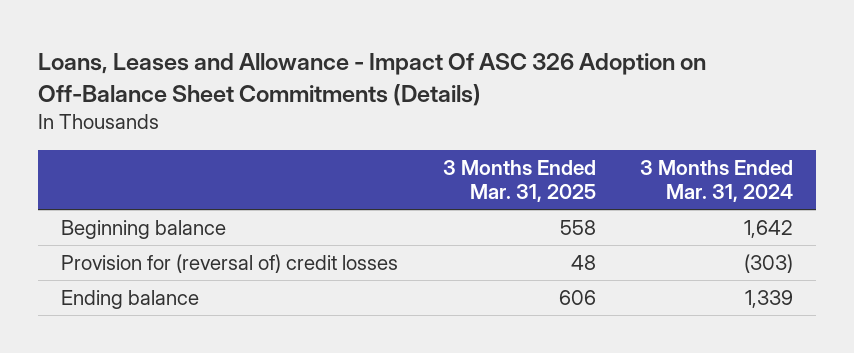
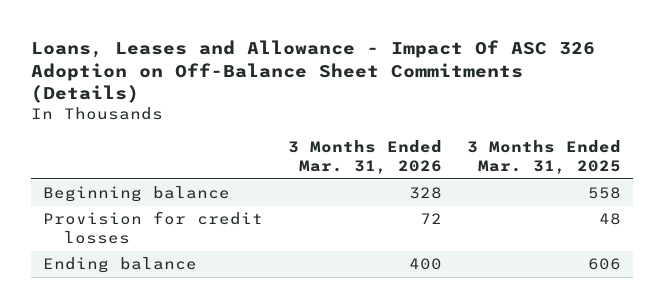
[640,159,794,203] 3 Months Ended Mar. 31, 2024 -> none
none -> [287,140,442,174] 3 Months Ended Mar. 31, 2026
[60,253,398,273] Provision for (reversal of) credit losses -> [43,211,264,244] Provision for credit losses

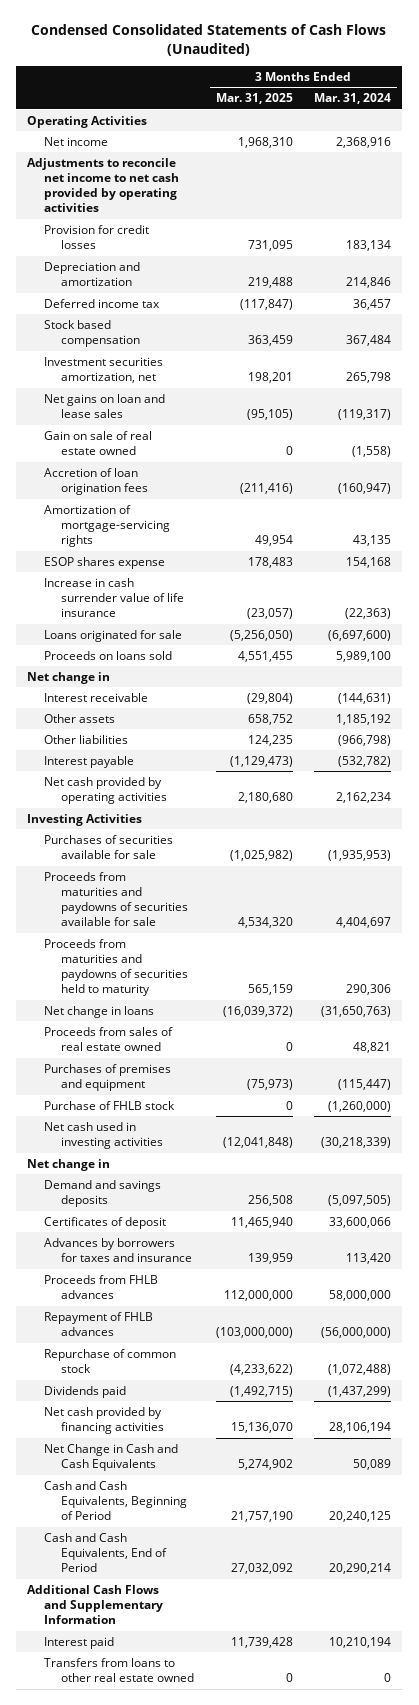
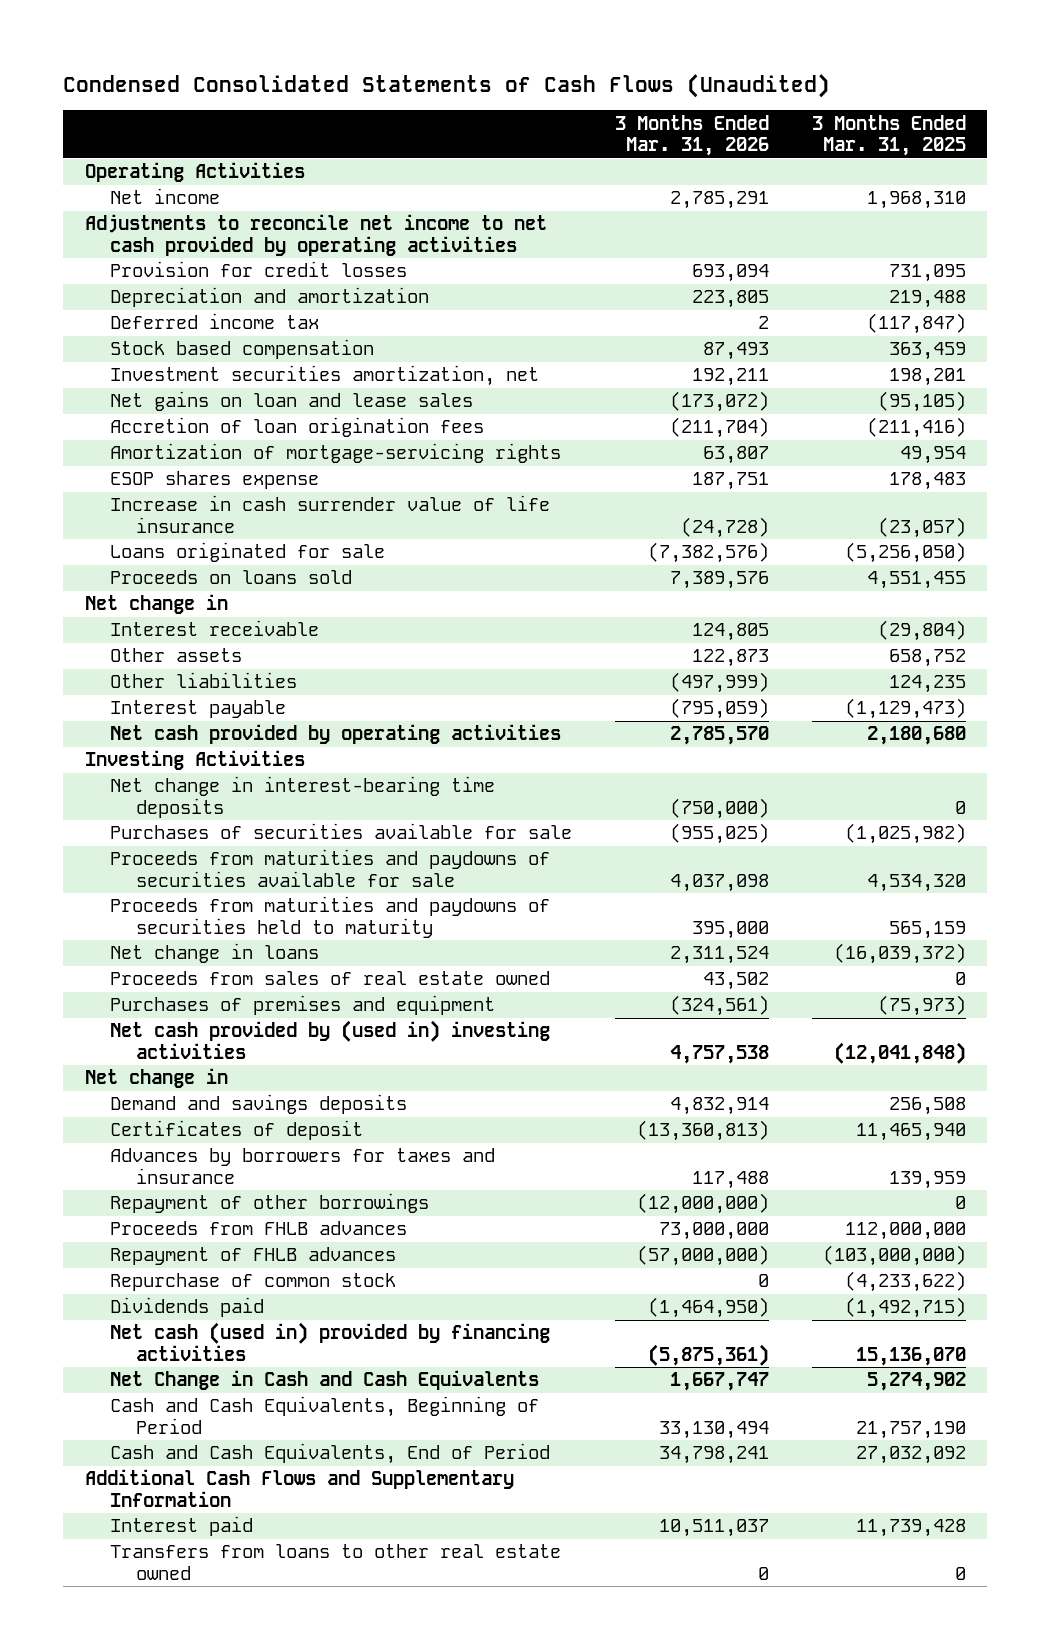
[314,93,392,105] Mar. 31, 2024 -> none
none -> [615,114,770,157] 3 Months Ended Mar. 31, 2026
[44,431,153,456] Gain on sale of real estate owned -> none
none -> [110,776,496,818] Net change in interest-bearing time deposits
[44,1101,176,1111] Purchase of FHLB stock -> none
[44,1122,163,1150] Net cash used in investing activities -> [110,1020,551,1059] Net cash provided by (used in) investing activities
none -> [110,1193,430,1214] Repayment of other borrowings
[44,1407,164,1435] Net cash provided by financing activities -> [110,1322,551,1361] Net cash (used in) provided by financing activities

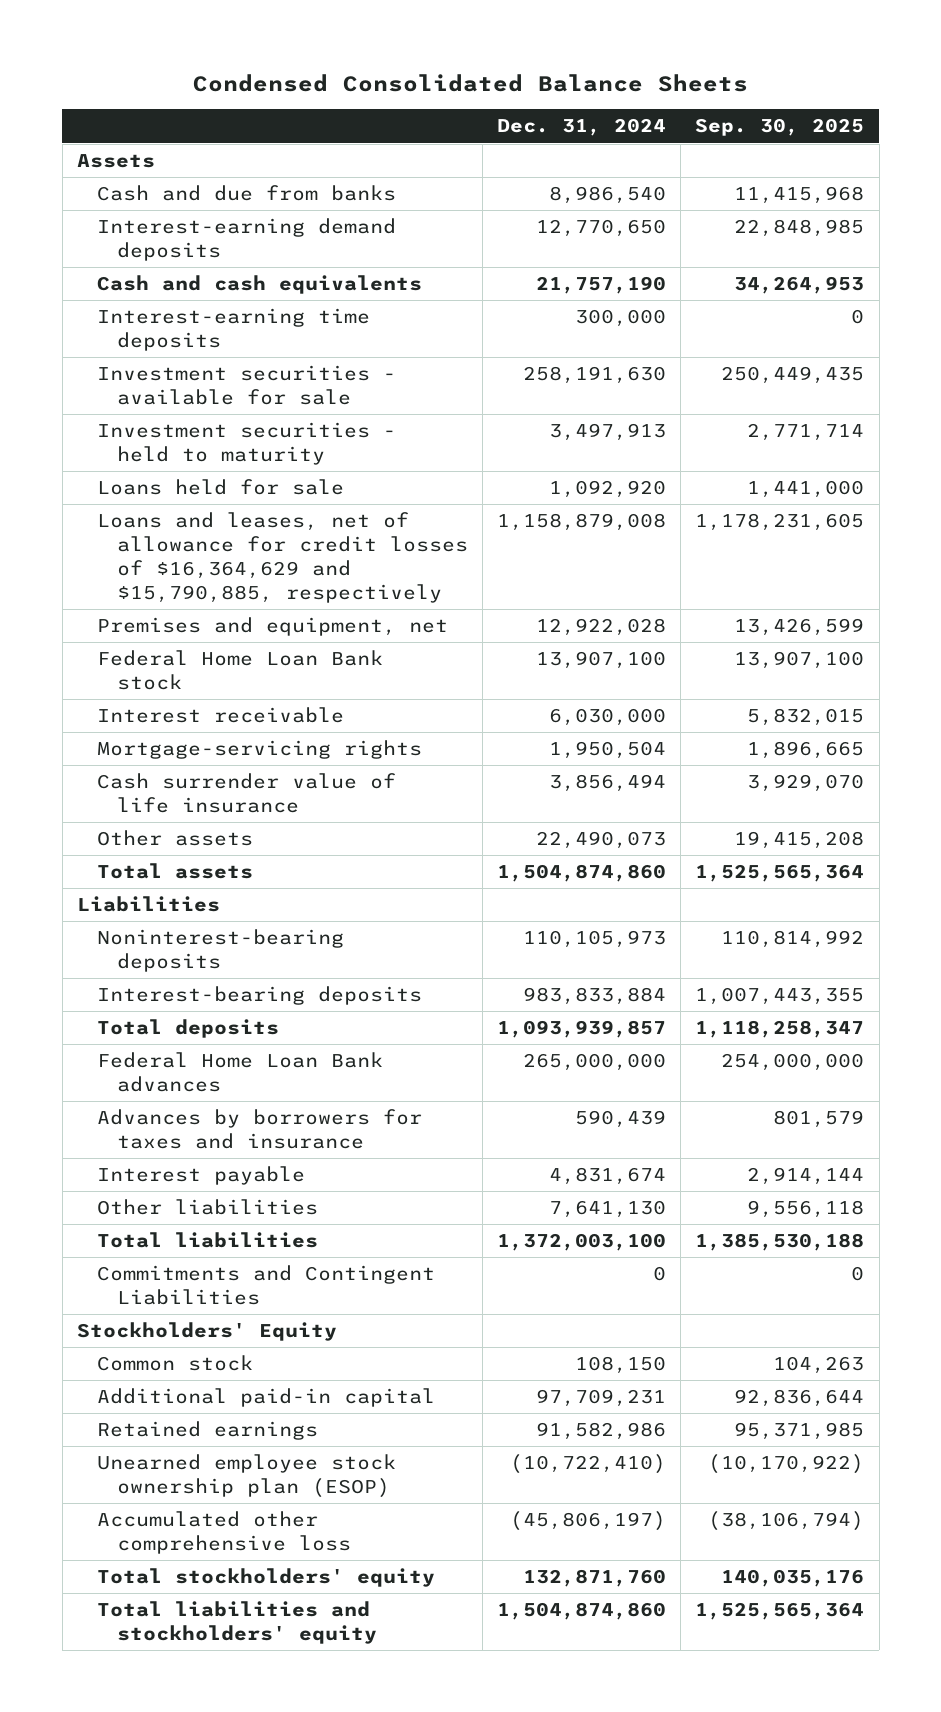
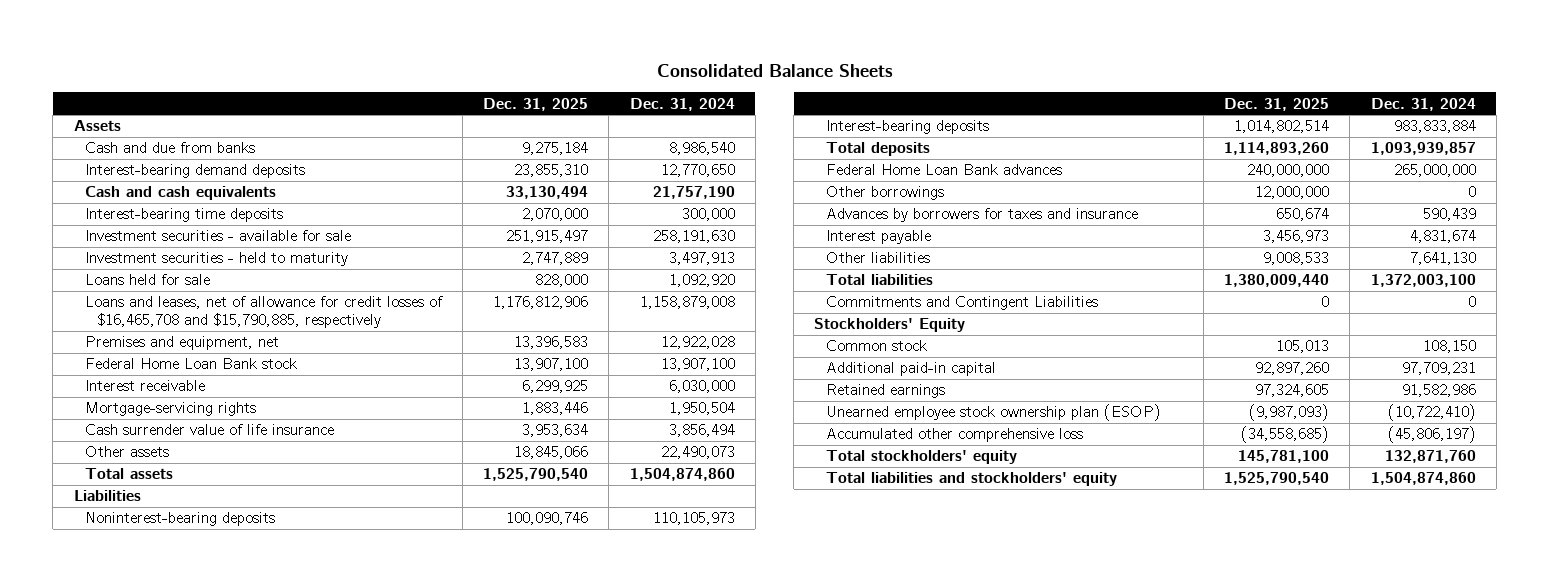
[192,73,748,92] Condensed Consolidated Balance Sheets -> [656,63,893,77] Consolidated Balance Sheets
[695,118,865,137] Sep. 30, 2025 -> none
none -> [483,97,589,111] Dec. 31, 2025
[96,218,396,261] Interest-earning demand deposits -> [85,164,306,179] Interest-bearing demand deposits
[96,308,370,351] Interest-earning time deposits -> [85,208,284,223] Interest-bearing time deposits
[96,512,468,603] Loans and leases, net of allowance for credit losses of $16,364,629 and $15,790,885, respectively -> [85,296,444,329] Loans and leases, net of allowance for credit losses of $16,465,708 and $15,790,885, respectively
none -> [826,186,945,201] Other borrowings

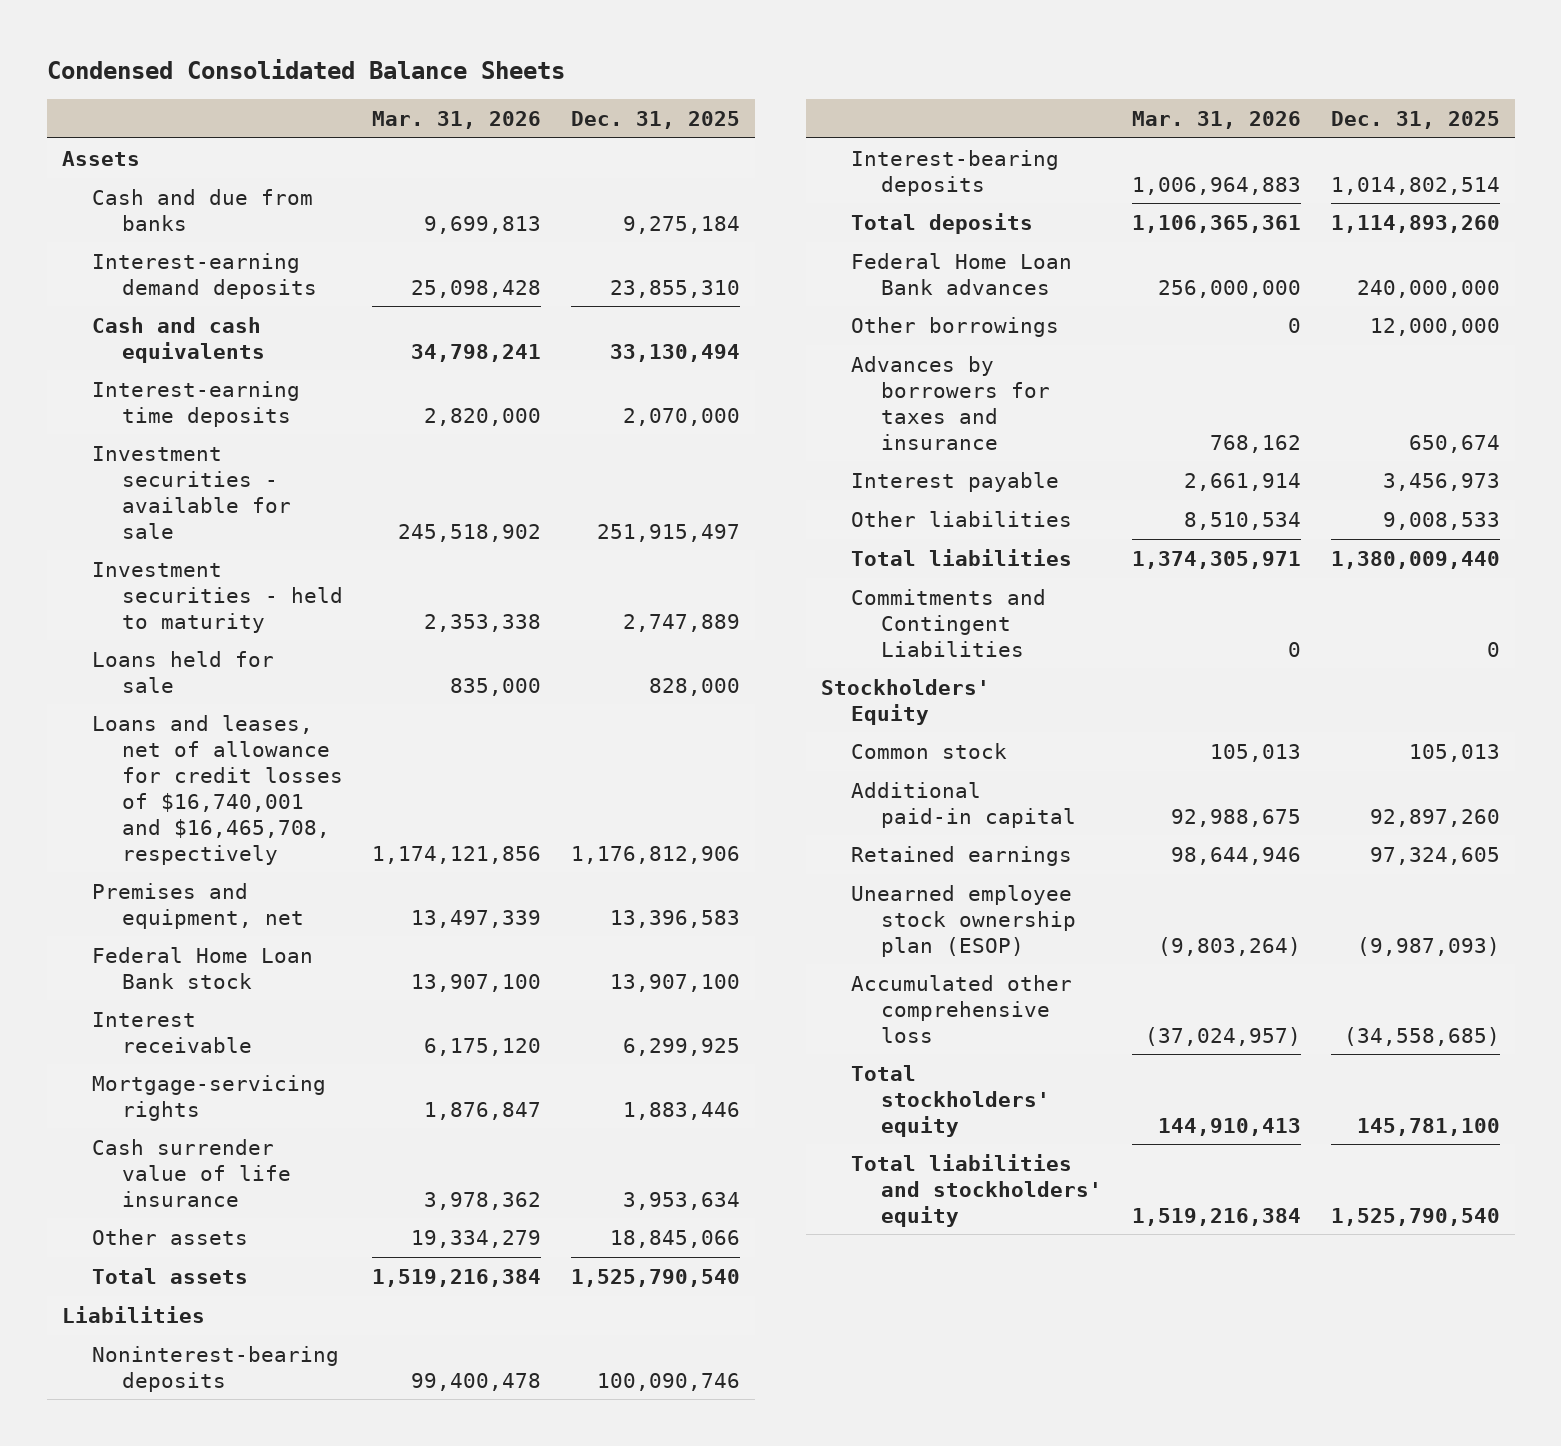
[656,63,893,77] Consolidated Balance Sheets -> [46,58,565,79] Condensed Consolidated Balance Sheets
[629,97,735,111] Dec. 31, 2024 -> none
none -> [372,110,542,129] Mar. 31, 2026
[85,164,306,179] Interest-bearing demand deposits -> [91,252,317,299] Interest-earning demand deposits
[85,208,284,223] Interest-bearing time deposits -> [91,380,300,427] Interest-earning time deposits
[85,296,444,329] Loans and leases, net of allowance for credit losses of $16,465,708 and $15,790,885, respectively -> [91,714,343,865] Loans and leases, net of allowance for credit losses of $16,740,001 and $16,465,708, respectively

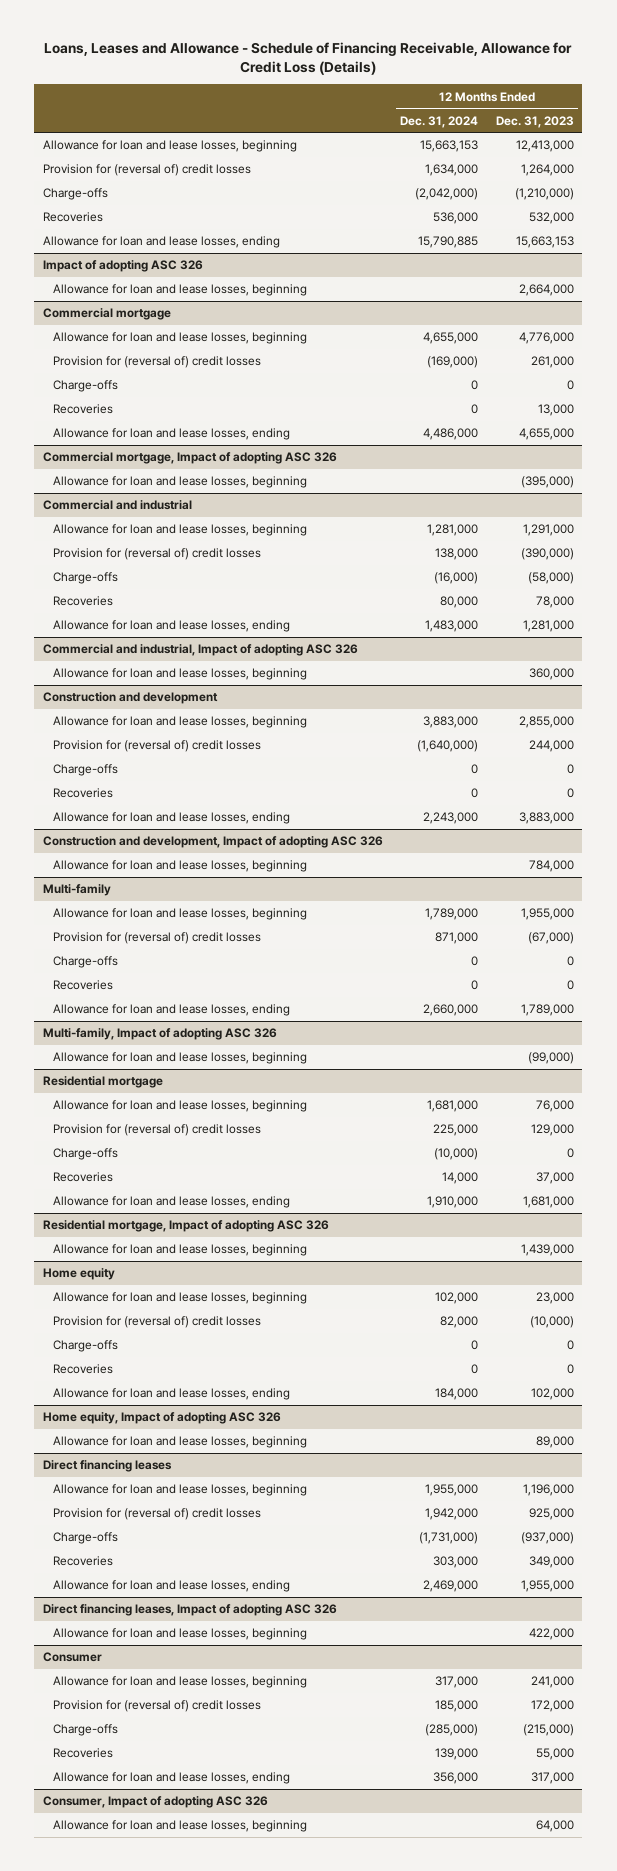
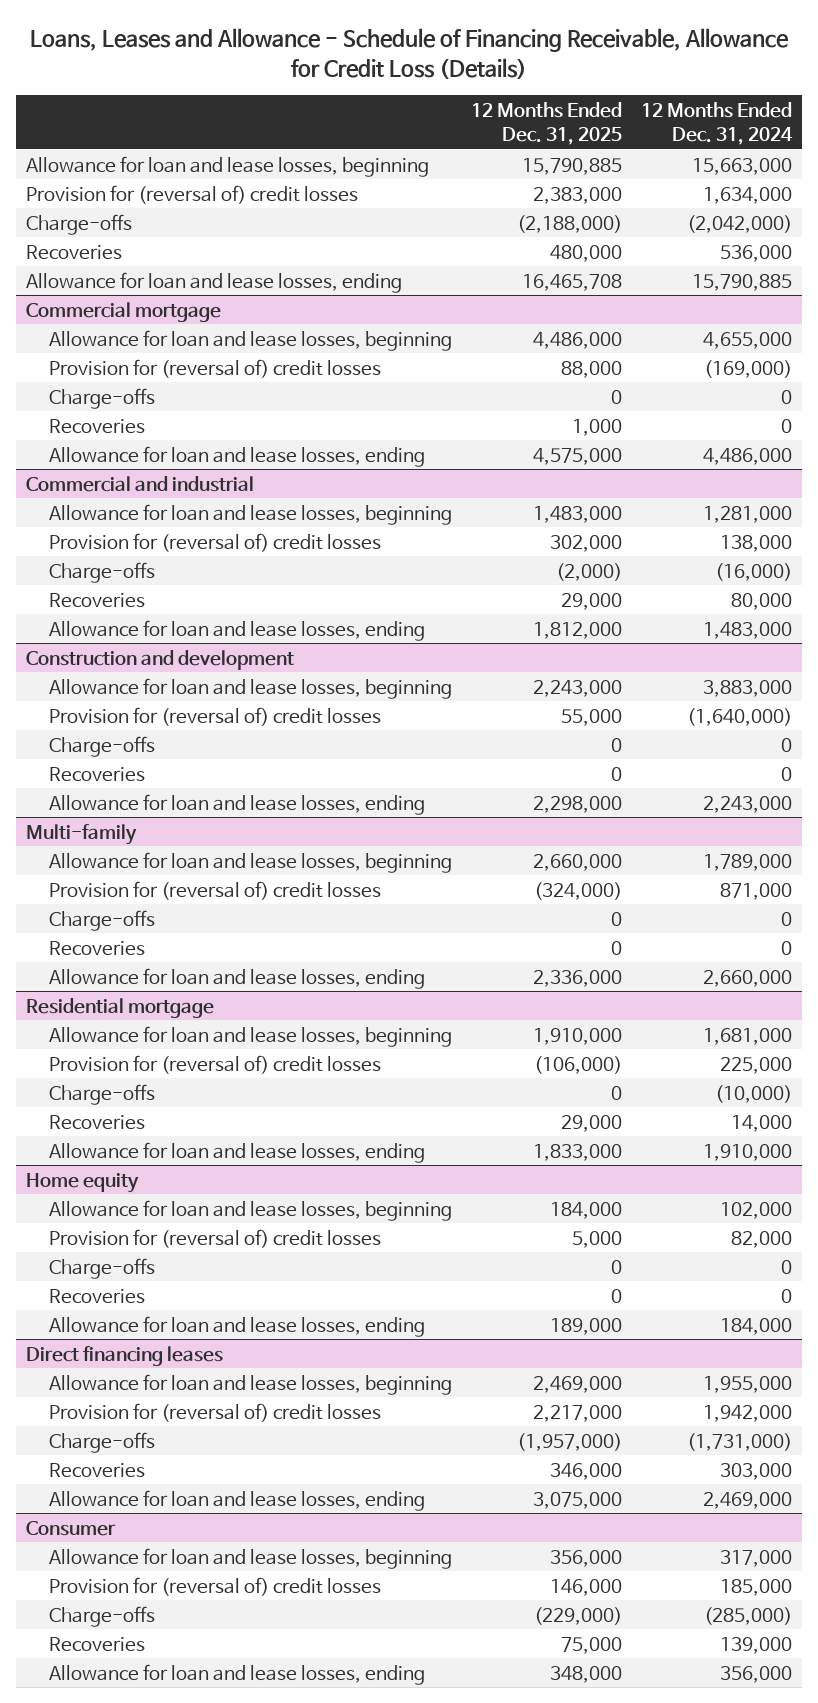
[495,115,574,128] Dec. 31, 2023 -> none
none -> [470,101,622,146] 12 Months Ended Dec. 31, 2025
[420,140,479,153] 15,663,153 -> [692,157,793,175] 15,663,000
[42,260,203,273] Impact of adopting ASC 326 -> none
[53,284,308,297] Allowance for loan and lease losses, beginning -> none
[42,452,337,465] Commercial mortgage, Impact of adopting ASC 326 -> none
[53,476,308,489] Allowance for loan and lease losses, beginning -> none
[42,644,358,657] Commercial and industrial, Impact of adopting ASC 326 -> none
[53,668,308,681] Allowance for loan and lease losses, beginning -> none
[42,836,383,849] Construction and development, Impact of adopting ASC 326 -> none
[53,860,308,873] Allowance for loan and lease losses, beginning -> none
[42,1028,277,1041] Multi-family, Impact of adopting ASC 326 -> none
[53,1052,308,1065] Allowance for loan and lease losses, beginning -> none
[42,1220,329,1233] Residential mortgage, Impact of adopting ASC 326 -> none
[53,1244,308,1257] Allowance for loan and lease losses, beginning -> none
[42,1412,281,1425] Home equity, Impact of adopting ASC 326 -> none
[53,1436,308,1449] Allowance for loan and lease losses, beginning -> none
[42,1604,337,1617] Direct financing leases, Impact of adopting ASC 326 -> none
[53,1628,308,1641] Allowance for loan and lease losses, beginning -> none
[42,1796,268,1809] Consumer, Impact of adopting ASC 326 -> none
[53,1820,308,1833] Allowance for loan and lease losses, beginning -> none

